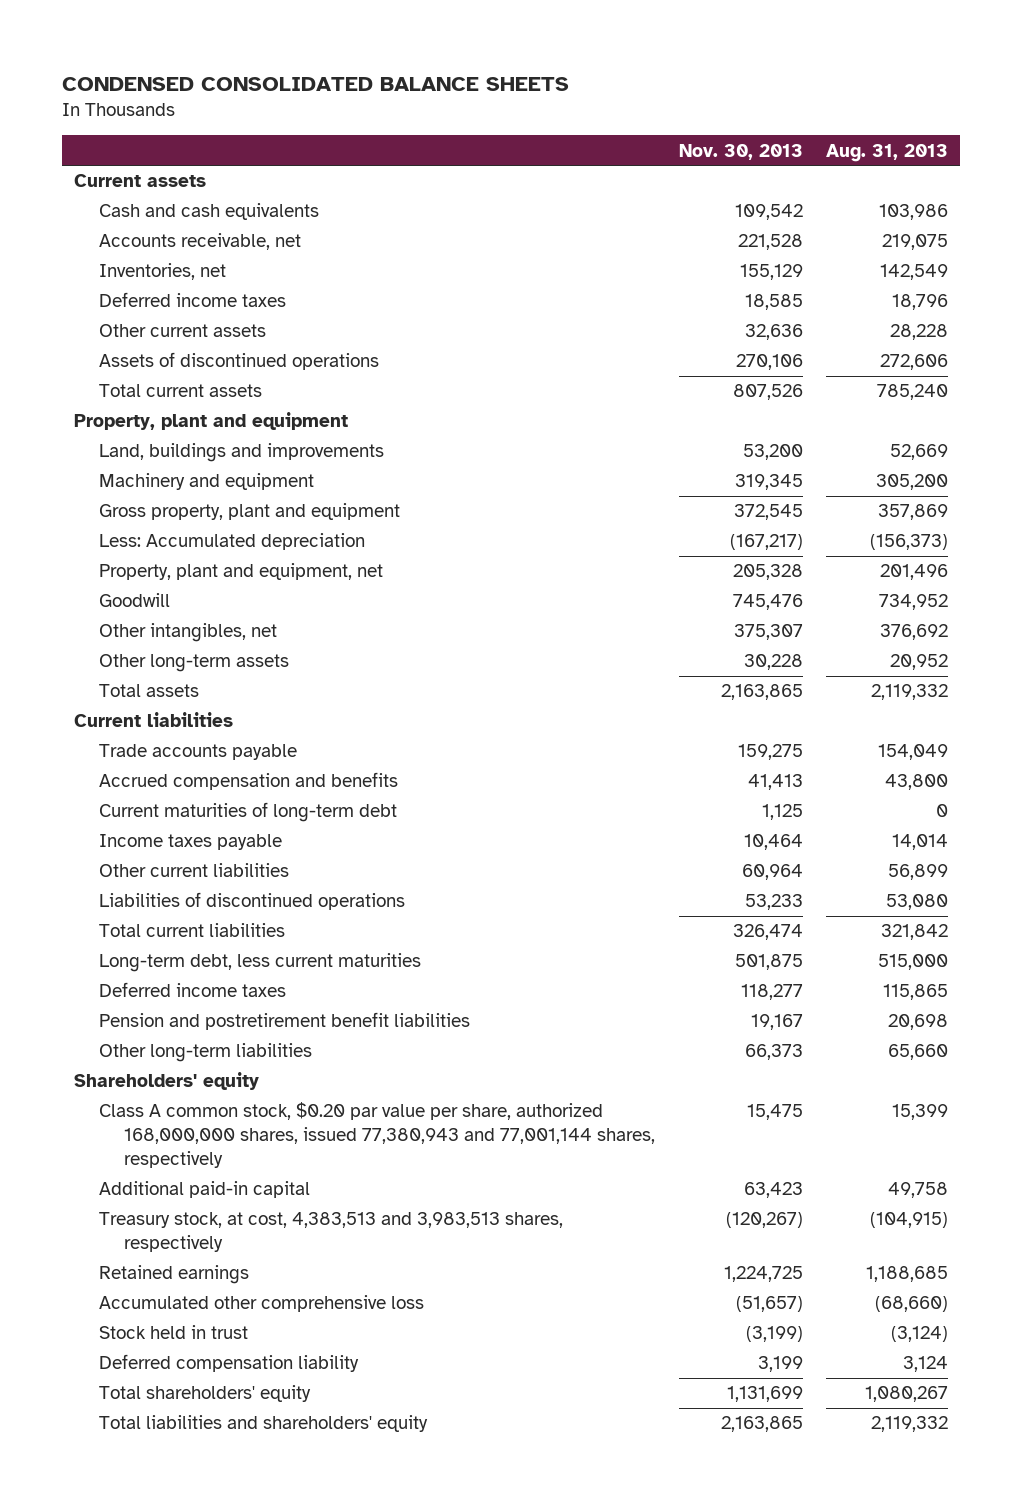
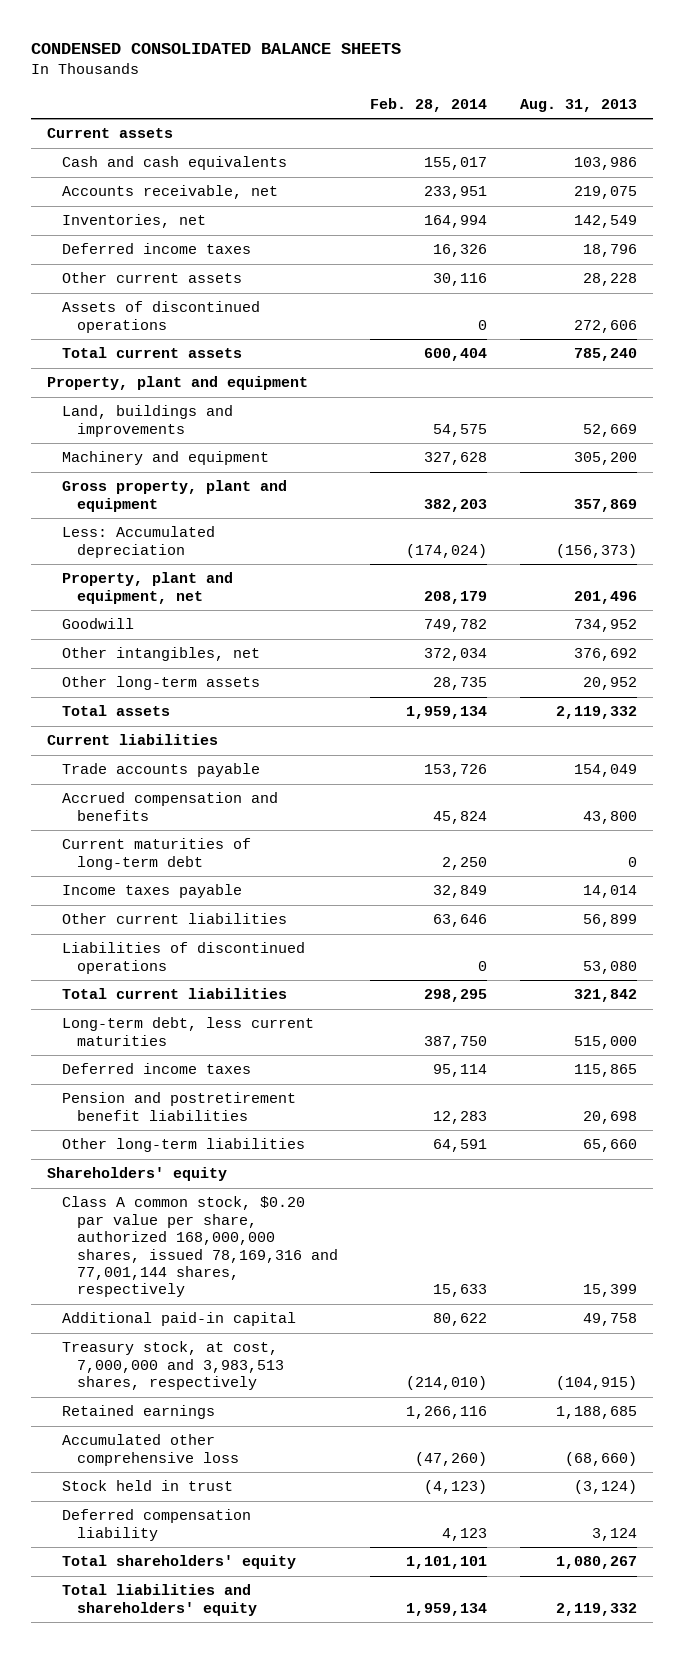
[678,143,803,160] Nov. 30, 2013 -> none
none -> [370,97,488,112] Feb. 28, 2014
[98,1102,656,1169] Class A common stock, $0.20 par value per share, authorized 168,000,000 shares, issued 77,380,943 and 77,001,144 shares, respectively -> [62,1196,338,1298] Class A common stock, $0.20 par value per share, authorized 168,000,000 shares, issued 78,169,316 and 77,001,144 shares, respectively
[98,1212,563,1253] Treasury stock, at cost, 4,383,513 and 3,983,513 shares, respectively -> [62,1341,284,1391] Treasury stock, at cost, 7,000,000 and 3,983,513 shares, respectively

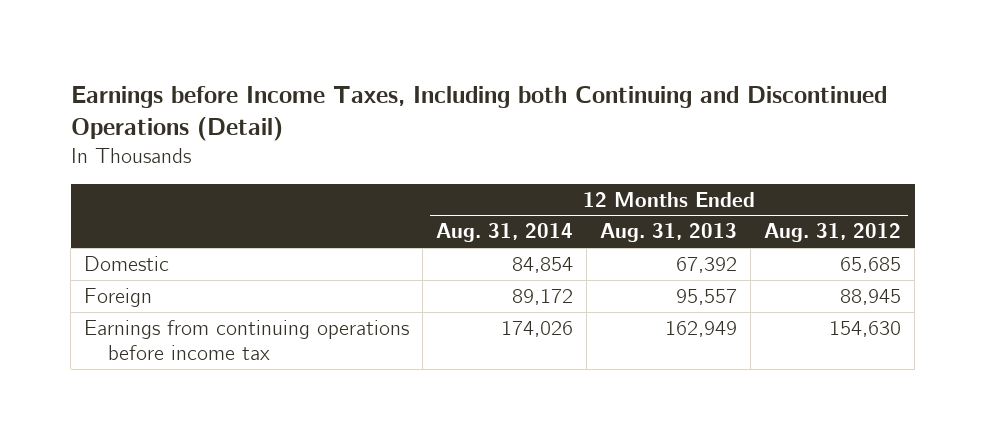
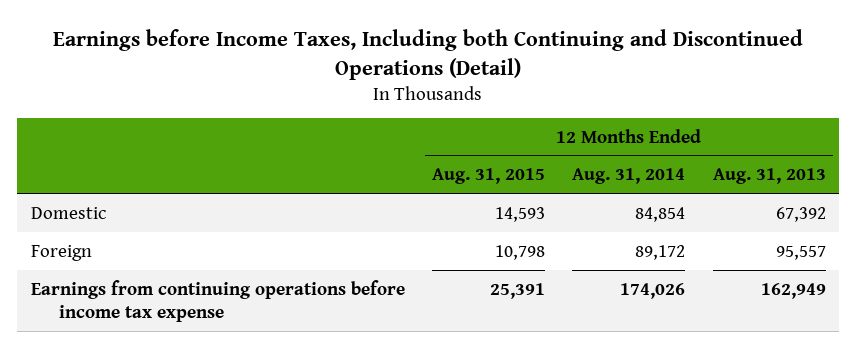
[764,223,902,243] Aug. 31, 2012 -> none
none -> [432,168,546,185] Aug. 31, 2015
[84,320,410,361] Earnings from continuing operations before income tax -> [30,279,405,322] Earnings from continuing operations before income tax expense

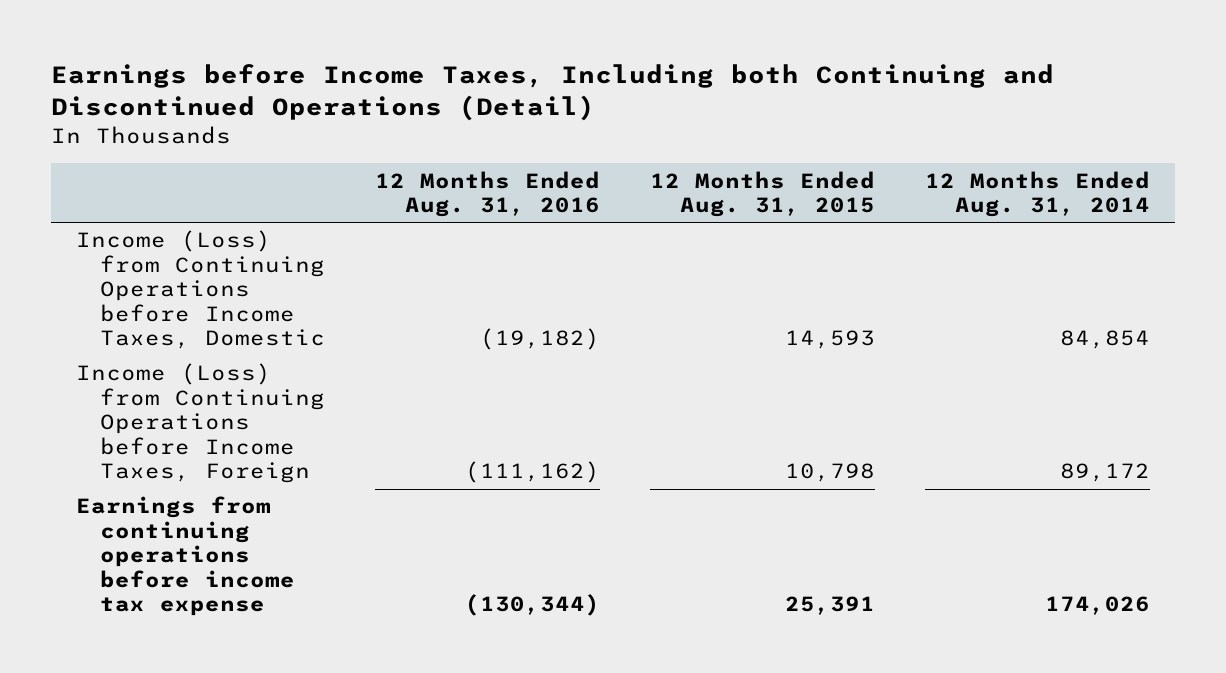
[712,168,826,185] Aug. 31, 2013 -> none
none -> [375,170,601,218] 12 Months Ended Aug. 31, 2016
[30,206,106,219] Domestic -> [76,230,326,350] Income (Loss) from Continuing Operations before Income Taxes, Domestic
[30,244,92,261] Foreign -> [76,363,326,484] Income (Loss) from Continuing Operations before Income Taxes, Foreign

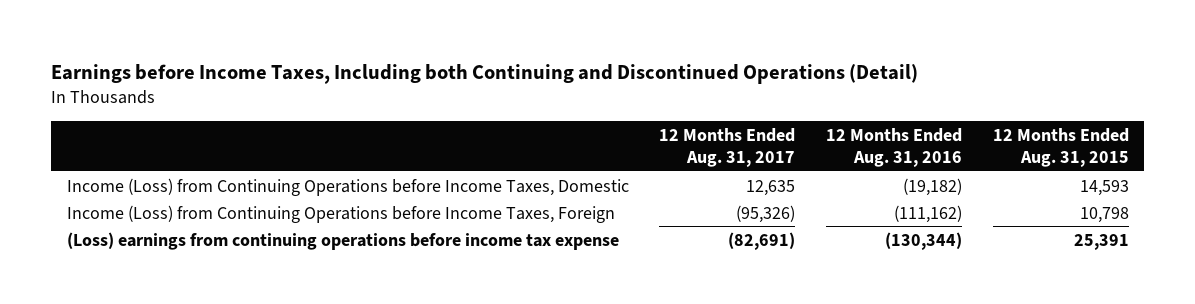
[924,170,1150,218] 12 Months Ended Aug. 31, 2014 -> none
none -> [659,127,796,168] 12 Months Ended Aug. 31, 2017
[76,496,296,617] Earnings from continuing operations before income tax expense -> [66,231,619,250] (Loss) earnings from continuing operations before income tax expense

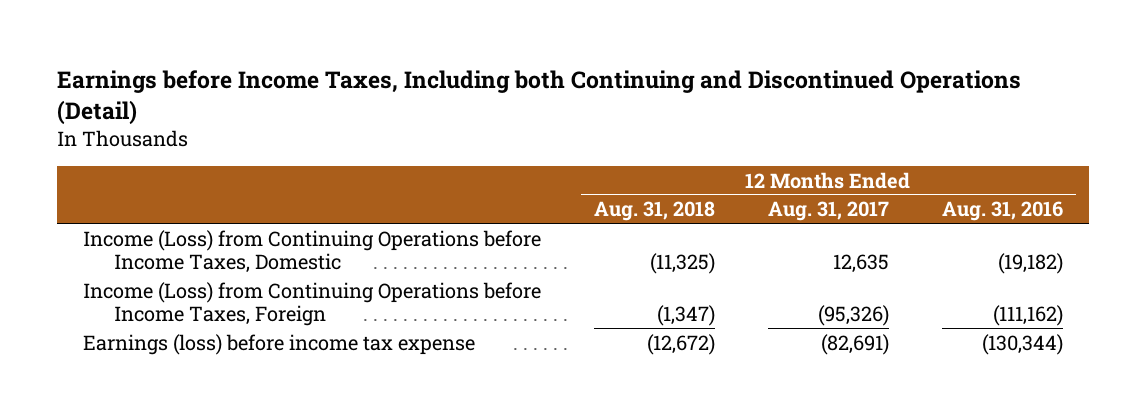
[992,127,1129,168] 12 Months Ended Aug. 31, 2015 -> none
none -> [594,201,716,222] Aug. 31, 2018
[66,231,619,250] (Loss) earnings from continuing operations before income tax expense -> [83,333,476,355] Earnings (loss) before income tax expense

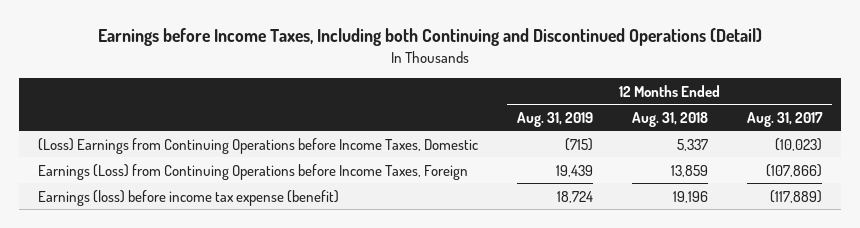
[941,201,1063,222] Aug. 31, 2016 -> none
none -> [517,111,594,127] Aug. 31, 2019
[83,229,542,273] Income (Loss) from Continuing Operations before Income Taxes, Domestic -> [38,137,479,154] (Loss) Earnings from Continuing Operations before Income Taxes, Domestic
[650,252,716,274] (11,325) -> [677,138,709,151] 5,337
[832,253,889,273] 12,635 -> [774,137,822,151] (10,023)
[83,281,542,326] Income (Loss) from Continuing Operations before Income Taxes, Foreign -> [38,163,469,180] Earnings (Loss) from Continuing Operations before Income Taxes, Foreign
[657,304,716,326] (1,347) -> [671,164,709,177] 13,859
[817,304,889,326] (95,326) -> [765,163,822,177] (107,866)
[83,333,476,355] Earnings (loss) before income tax expense -> [38,189,340,206] Earnings (loss) before income tax expense (benefit)
[647,333,716,355] (12,672) -> [673,190,709,203] 19,196
[820,333,889,355] (82,691) -> [769,189,822,203] (117,889)

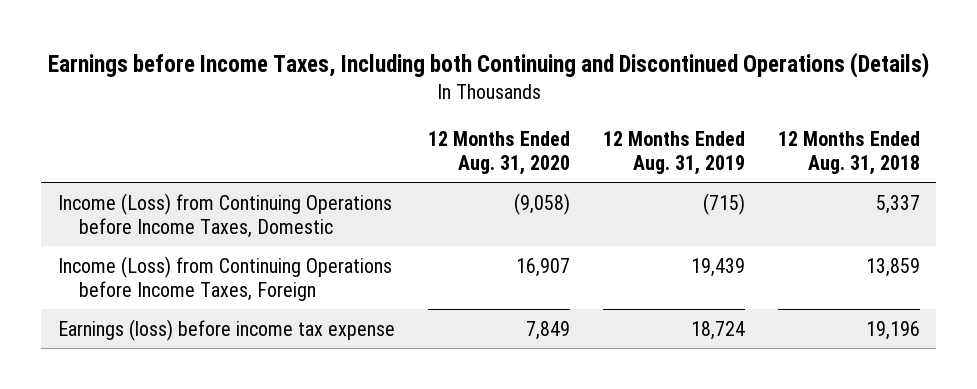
[98,28,763,47] Earnings before Income Taxes, Including both Continuing and Discontinued Operations (Detail) -> [47,52,929,79] Earnings before Income Taxes, Including both Continuing and Discontinued Operations (Details)
[746,111,823,127] Aug. 31, 2017 -> none
none -> [427,130,570,176] 12 Months Ended Aug. 31, 2020
[38,137,479,154] (Loss) Earnings from Continuing Operations before Income Taxes, Domestic -> [57,192,392,238] Income (Loss) from Continuing Operations before Income Taxes, Domestic
[38,163,469,180] Earnings (Loss) from Continuing Operations before Income Taxes, Foreign -> [57,255,392,301] Income (Loss) from Continuing Operations before Income Taxes, Foreign
[38,189,340,206] Earnings (loss) before income tax expense (benefit) -> [57,318,395,341] Earnings (loss) before income tax expense

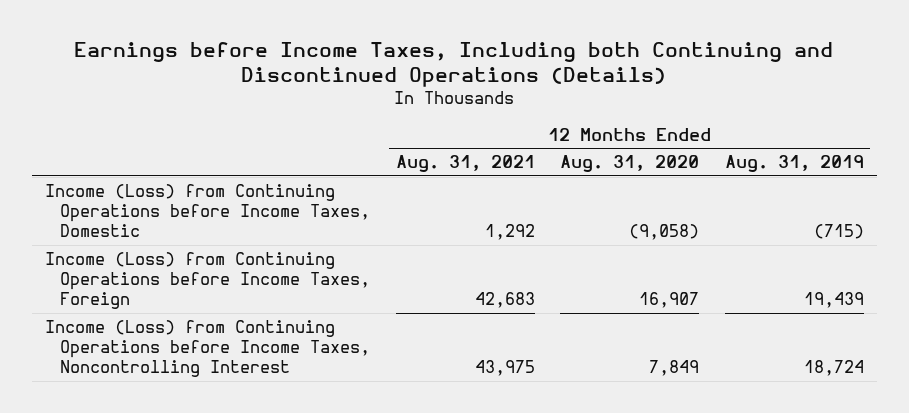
[777,130,920,176] 12 Months Ended Aug. 31, 2018 -> none
none -> [395,155,535,173] Aug. 31, 2021
[57,318,395,341] Earnings (loss) before income tax expense -> [44,319,371,378] Income (Loss) from Continuing Operations before Income Taxes, Noncontrolling Interest

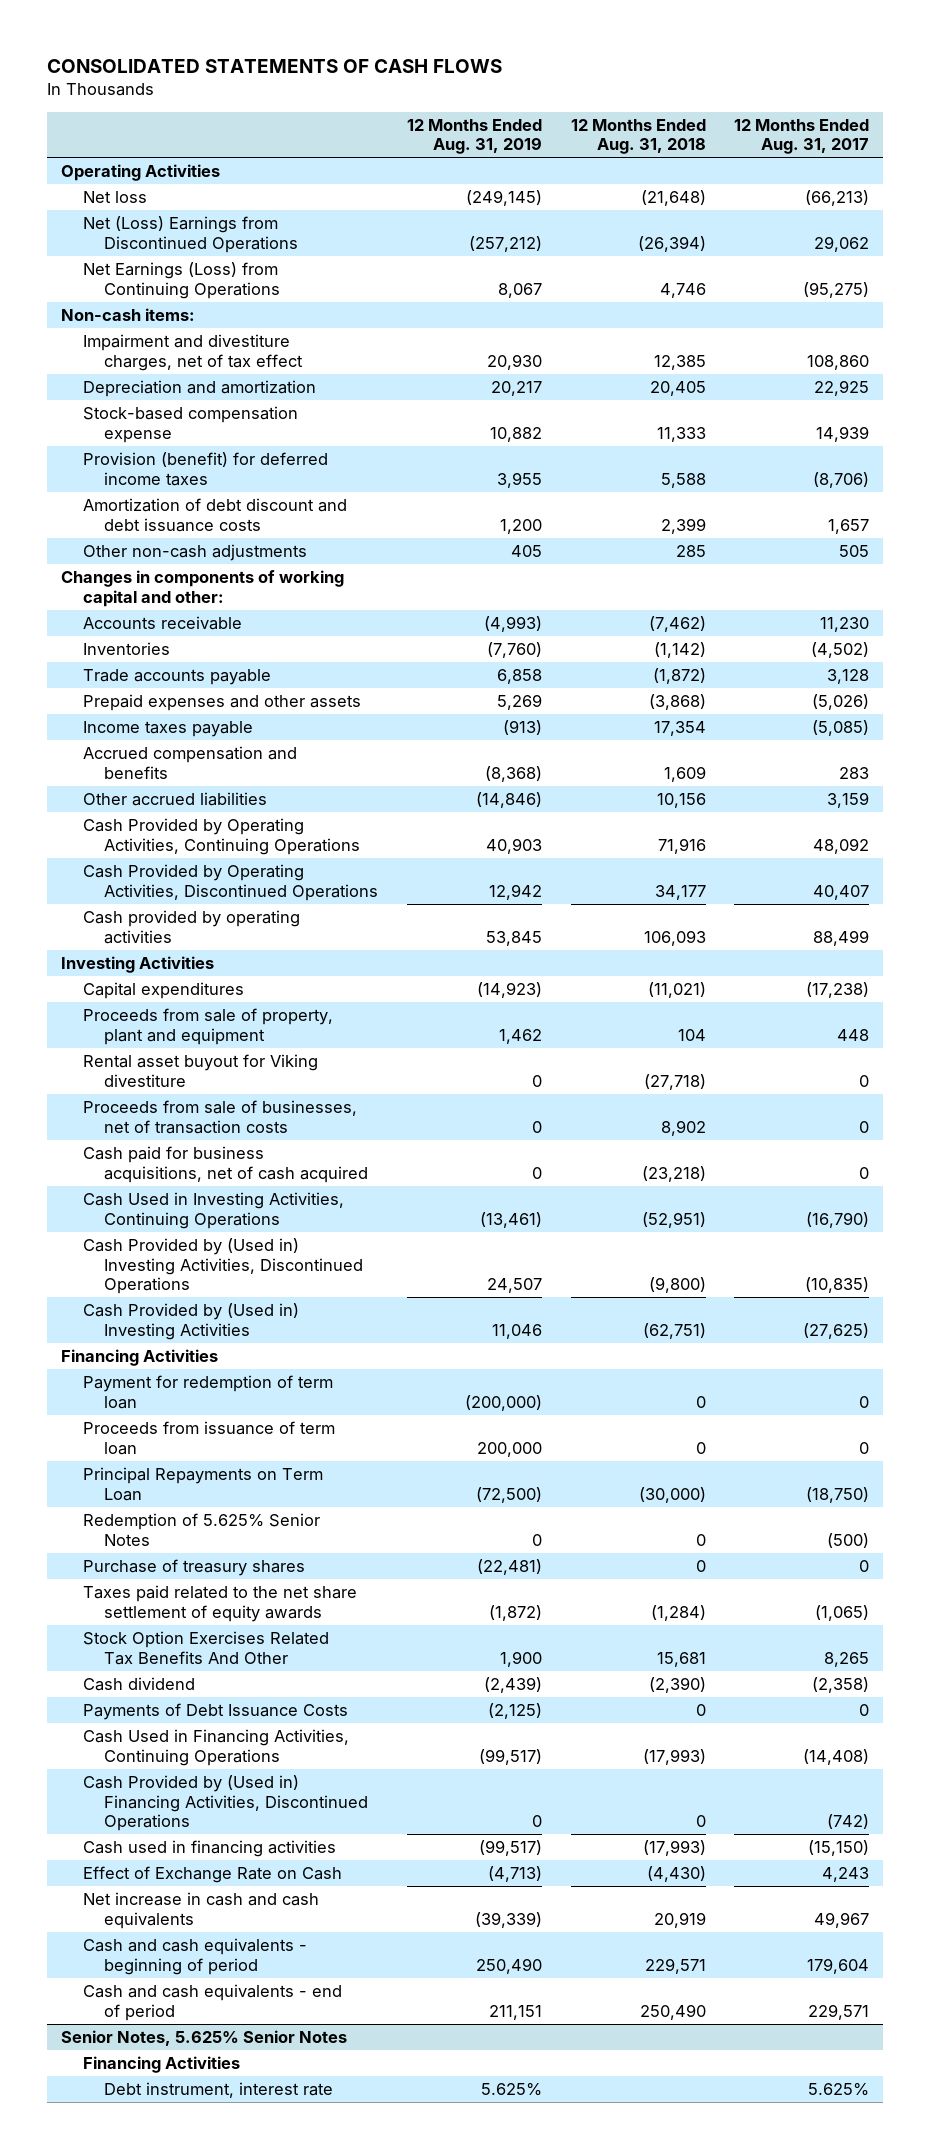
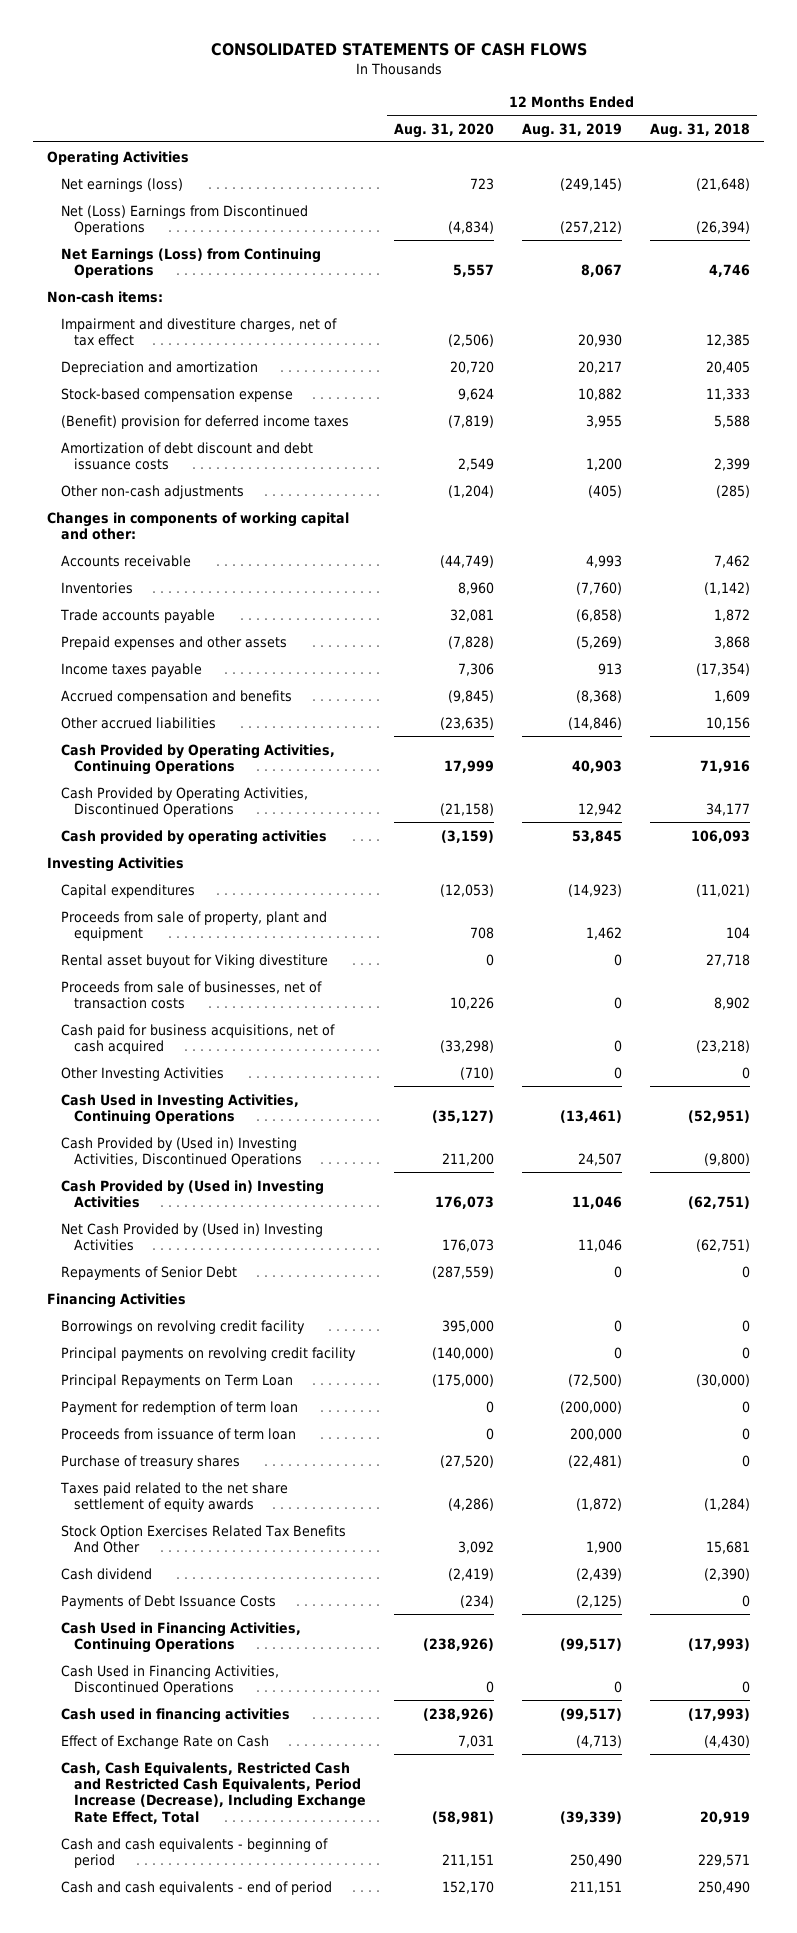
[734,118,870,155] 12 Months Ended Aug. 31, 2017 -> none
none -> [394,122,495,138] Aug. 31, 2020
[82,191,147,204] Net loss -> [60,177,183,192] Net earnings (loss)
[82,452,328,486] Provision (benefit) for deferred income taxes -> [60,414,349,429] (Benefit) provision for deferred income taxes
[510,545,542,558] 405 -> [588,484,623,498] (405)
[675,545,706,558] 285 -> [716,484,751,498] (285)
[483,616,542,633] (4,993) -> [586,554,623,568] 4,993
[648,616,706,633] (7,462) -> [714,554,751,568] 7,462
[496,669,542,685] 6,858 -> [576,608,623,622] (6,858)
[652,668,706,685] (1,872) -> [714,608,751,622] 1,872
[496,694,542,711] 5,269 -> [576,635,623,649] (5,269)
[648,694,706,711] (3,868) -> [714,635,751,649] 3,868
[502,720,542,736] (913) -> [598,662,623,675] 913
[653,721,706,737] 17,354 -> [696,662,751,676] (17,354)
[643,1073,706,1090] (27,718) -> [706,953,751,967] 27,718
none -> [60,1066,224,1081] Other Investing Activities
none -> [60,1222,323,1251] Net Cash Provided by (Used in) Investing Activities
none -> [60,1265,237,1280] Repayments of Senior Debt
none -> [60,1319,305,1334] Borrowings on revolving credit facility
none -> [60,1346,356,1361] Principal payments on revolving credit facility
[82,1467,323,1501] Principal Repayments on Term Loan -> [60,1373,293,1388] Principal Repayments on Term Loan
[82,1513,320,1546] Redemption of 5.625% Senior Notes -> none
[82,1775,369,1832] Cash Provided by (Used in) Financing Activities, Discontinued Operations -> [60,1664,279,1695] Cash Used in Financing Activities, Discontinued Operations
[82,1892,319,1929] Net increase in cash and cash equivalents -> [60,1761,367,1824] Cash, Cash Equivalents, Restricted Cash and Restricted Cash Equivalents, Period Increase (Decrease), Including Exchange Rate Effect, Total
[61,2030,348,2047] Senior Notes, 5.625% Senior Notes -> none
[82,2056,240,2074] Financing Activities -> none
[104,2082,334,2099] Debt instrument, interest rate -> none

